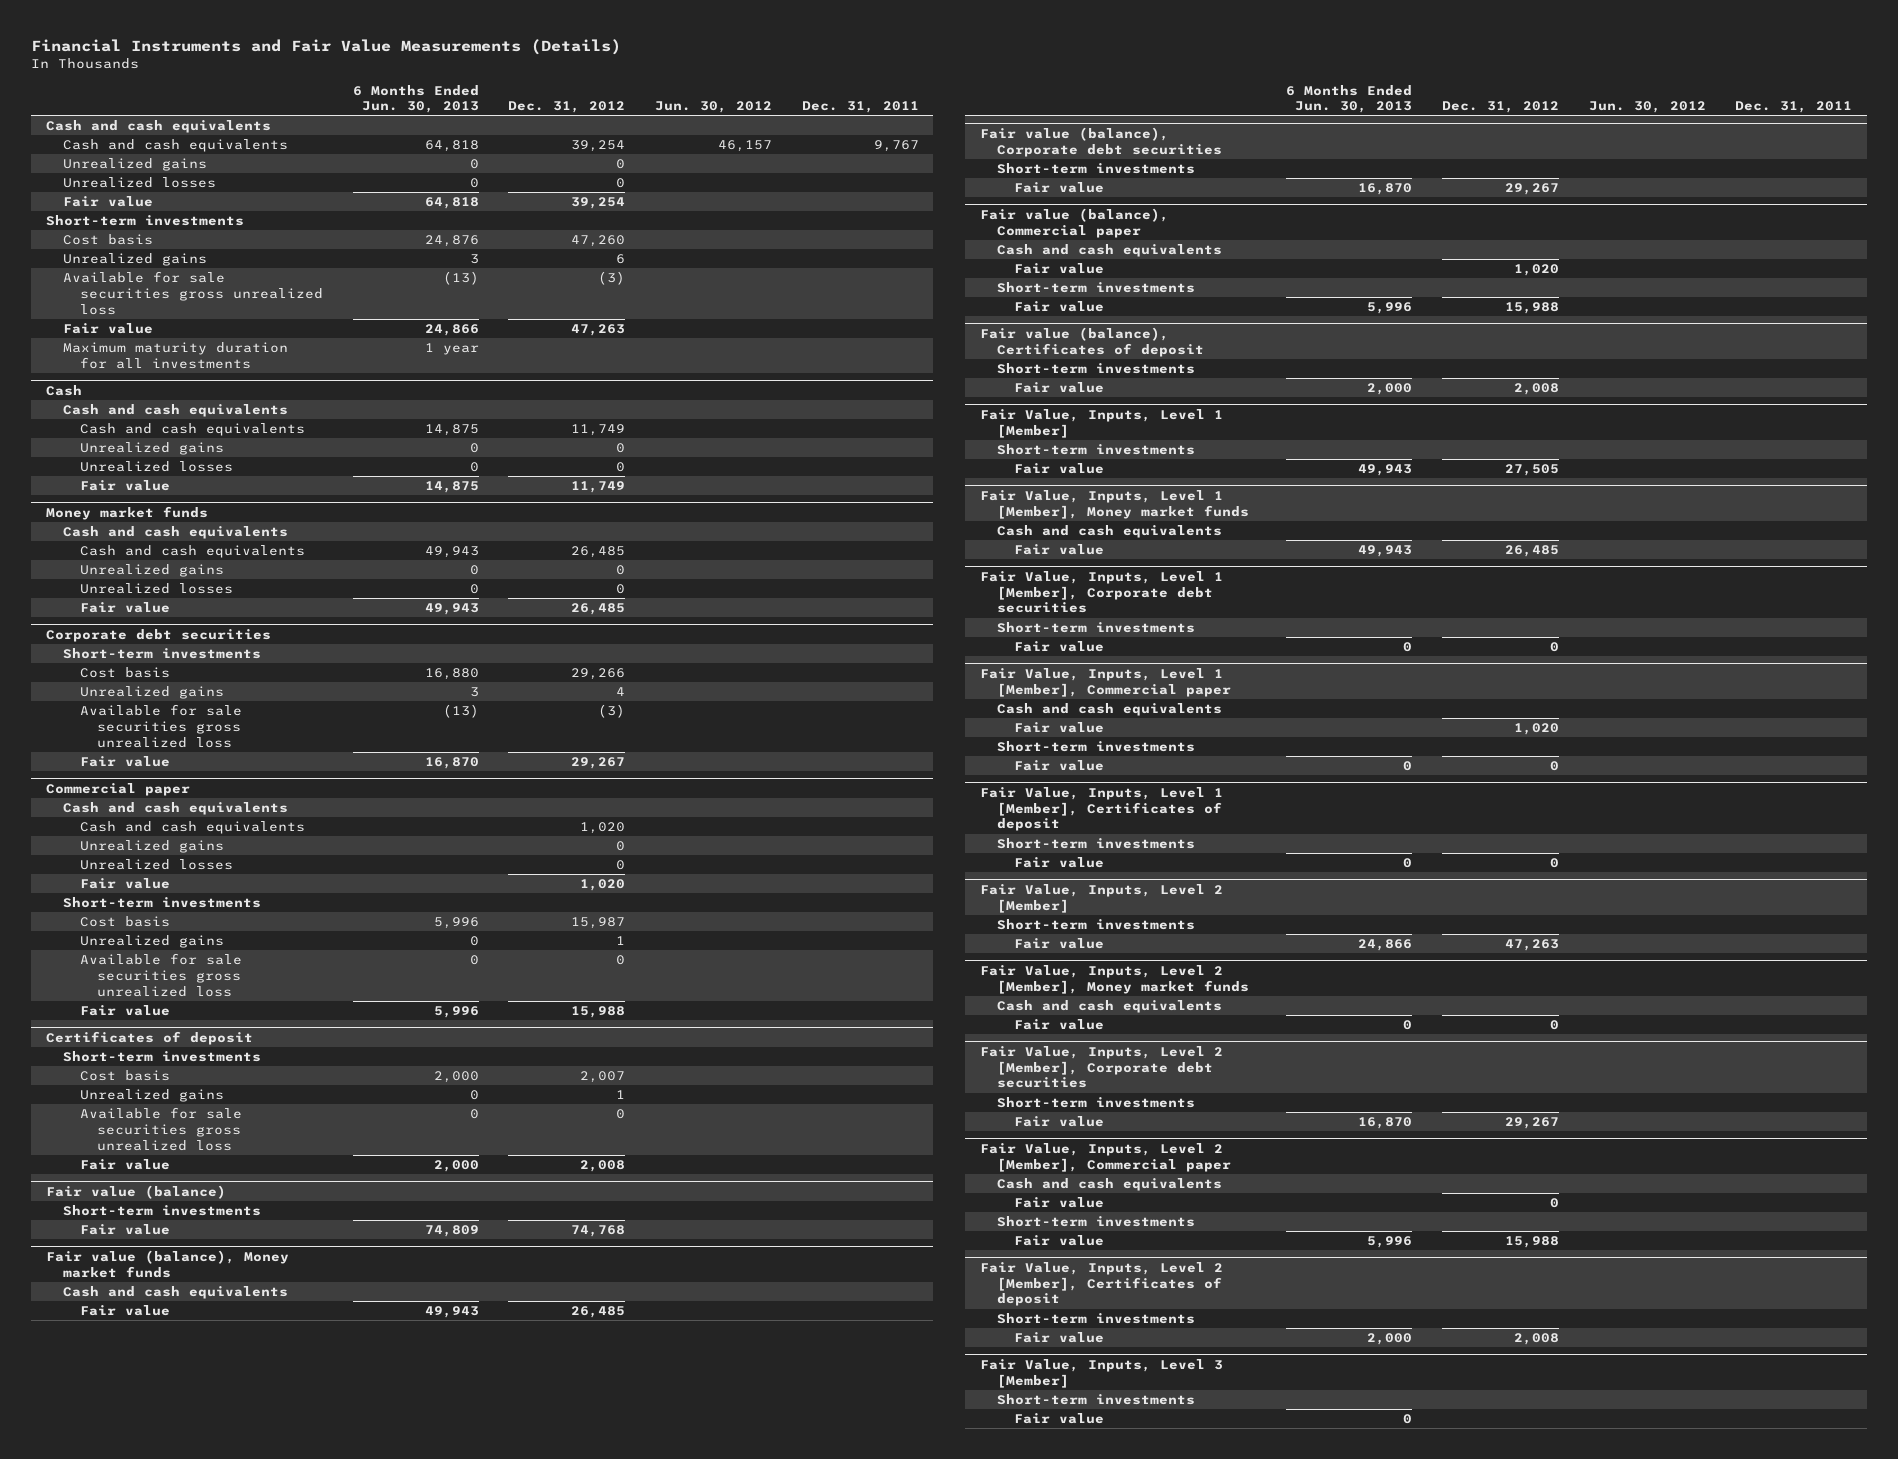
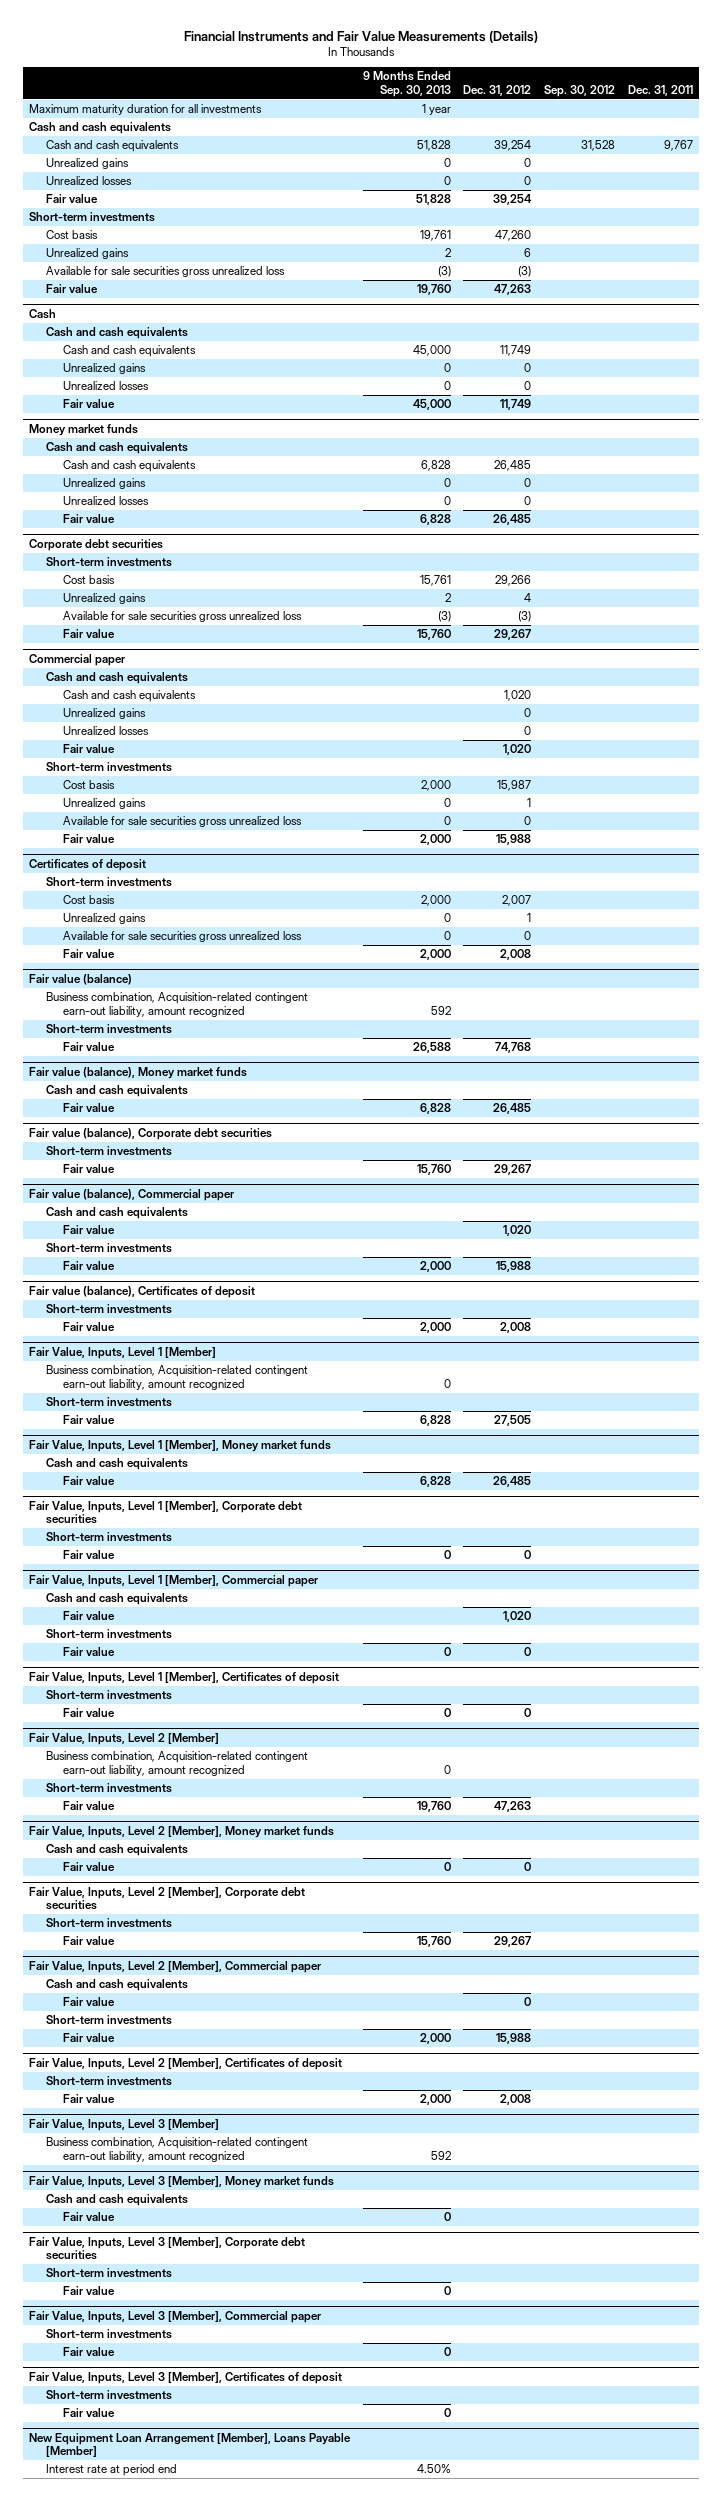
[352,84,479,114] 6 Months Ended Jun. 30, 2013 -> none
[654,101,772,114] Jun. 30, 2012 -> none
none -> [362,71,451,97] 9 Months Ended Sep. 30, 2013
none -> [544,84,616,97] Sep. 30, 2012
[63,341,289,369] Maximum maturity duration for all investments -> [29,104,263,116] Maximum maturity duration for all investments
none -> [46,992,309,1017] Business combination, Acquisition-related contingent earn-out liability, amount recognized
none -> [46,1365,309,1390] Business combination, Acquisition-related contingent earn-out liability, amount recognized
none -> [46,1751,309,1776] Business combination, Acquisition-related contingent earn-out liability, amount recognized
none -> [46,2137,309,2162] Business combination, Acquisition-related contingent earn-out liability, amount recognized
none -> [29,2176,335,2189] Fair Value, Inputs, Level 3 [Member], Money market funds
none -> [46,2194,189,2207] Cash and cash equivalents
none -> [63,2212,116,2222] Fair value
none -> [29,2237,306,2261] Fair Value, Inputs, Level 3 [Member], Corporate debt securities
none -> [29,2311,322,2324] Fair Value, Inputs, Level 3 [Member], Commercial paper
none -> [46,2329,173,2340] Short-term investments
none -> [63,2347,116,2357] Fair value
none -> [29,2372,343,2385] Fair Value, Inputs, Level 3 [Member], Certificates of deposit
none -> [46,2390,173,2401] Short-term investments
none -> [63,2408,116,2418] Fair value
none -> [29,2433,352,2458] New Equipment Loan Arrangement [Member], Loans Payable [Member]
none -> [46,2464,178,2477] Interest rate at period end

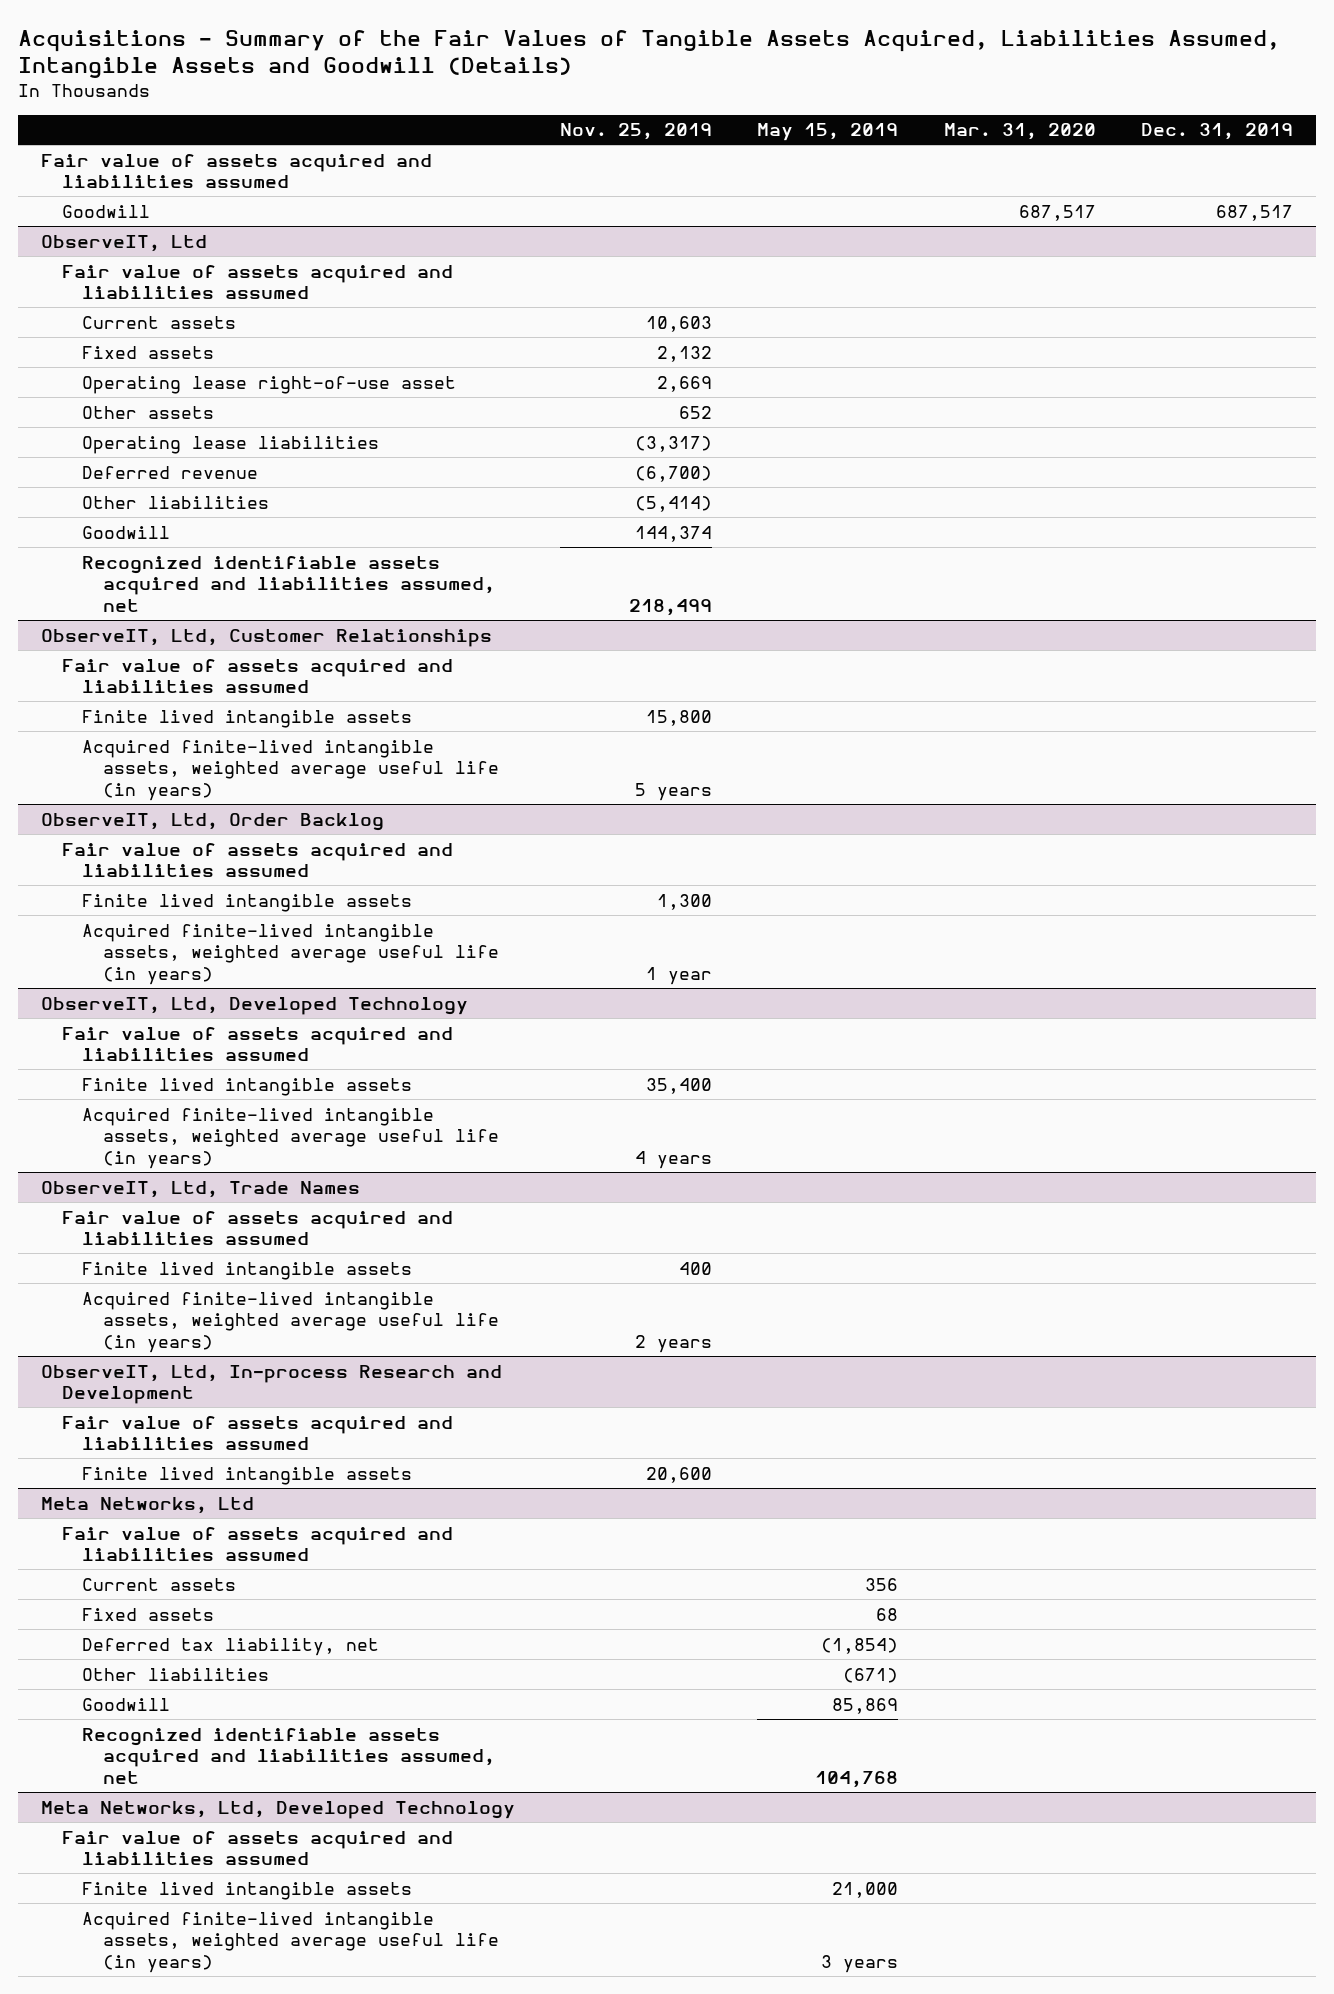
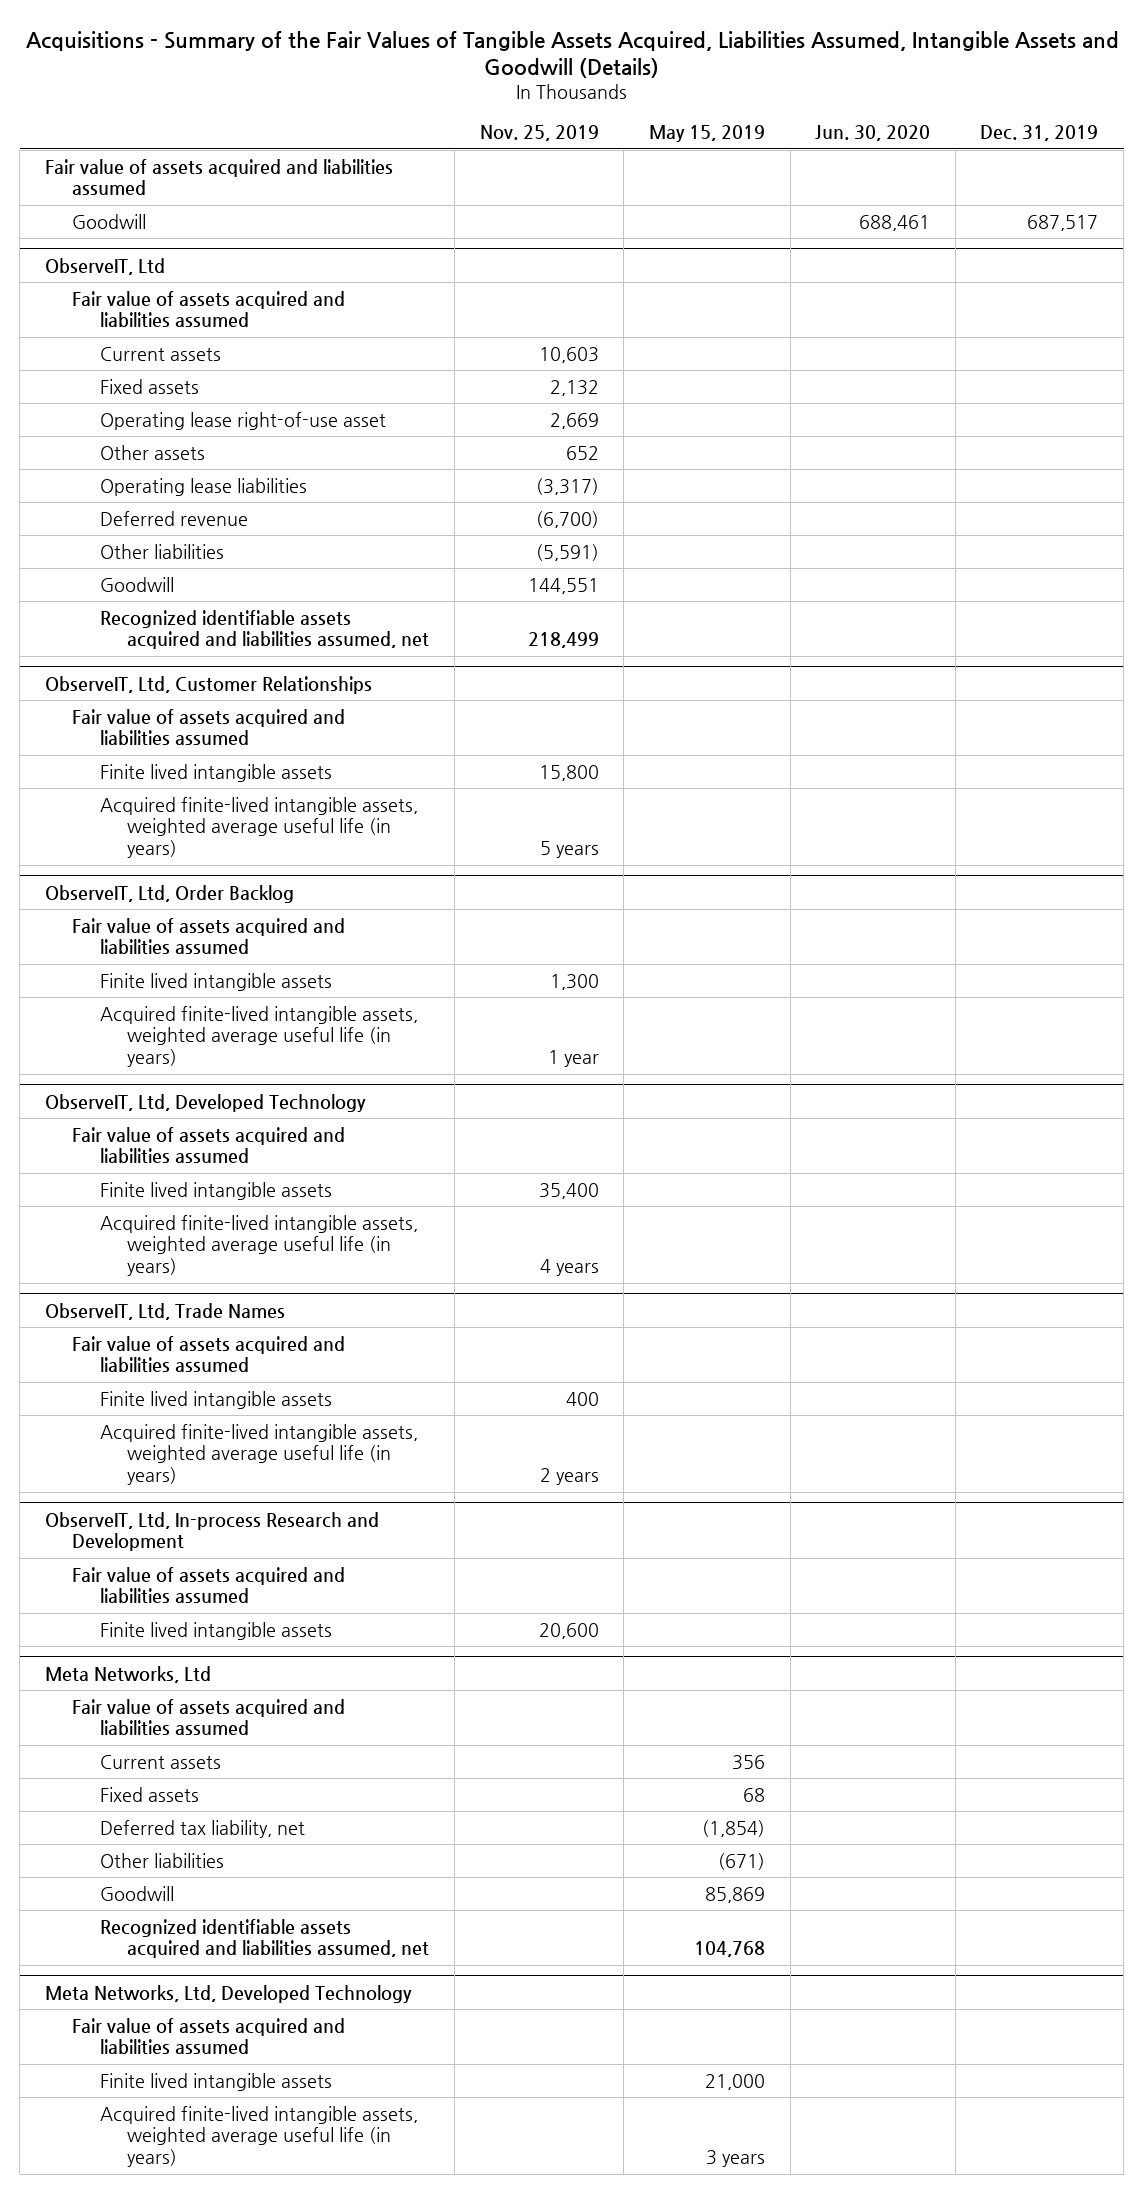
[943,123,1096,141] Mar. 31, 2020 -> none
none -> [815,125,931,142] Jun. 30, 2020
[635,495,713,512] (5,414) -> [535,543,599,561] (5,591)
[635,525,713,542] 144,374 -> [527,577,599,594] 144,551

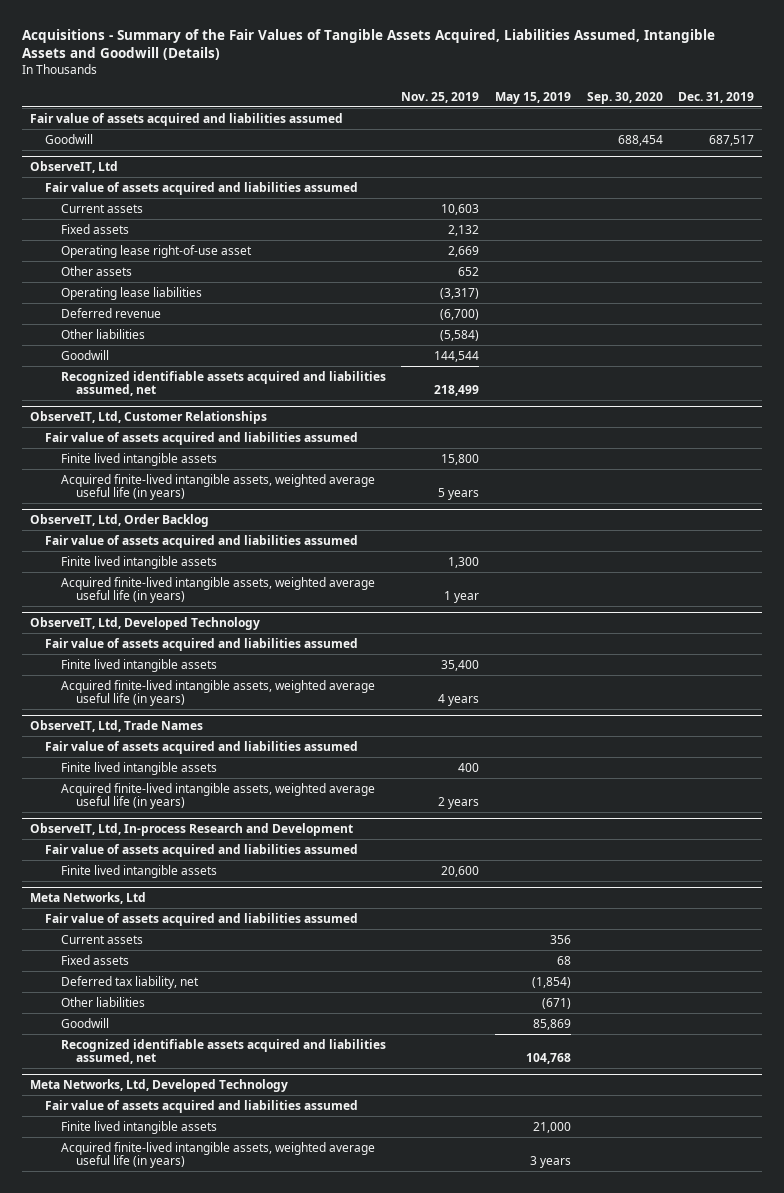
[815,125,931,142] Jun. 30, 2020 -> none
none -> [586,91,663,104] Sep. 30, 2020
[535,543,599,561] (5,591) -> [440,329,480,341] (5,584)
[527,577,599,594] 144,551 -> [434,350,480,362] 144,544

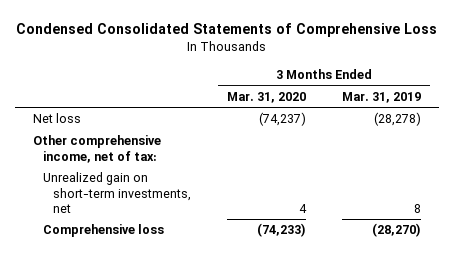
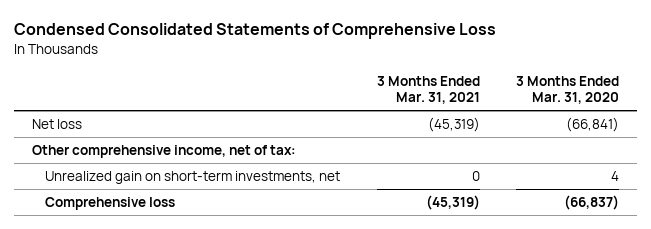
[341,91,421,103] Mar. 31, 2019 -> none
none -> [376,75,480,105] 3 Months Ended Mar. 31, 2021
[259,112,307,127] (74,237) -> [565,116,619,132] (66,841)
[257,223,307,238] (74,233) -> [563,194,619,210] (66,837)

